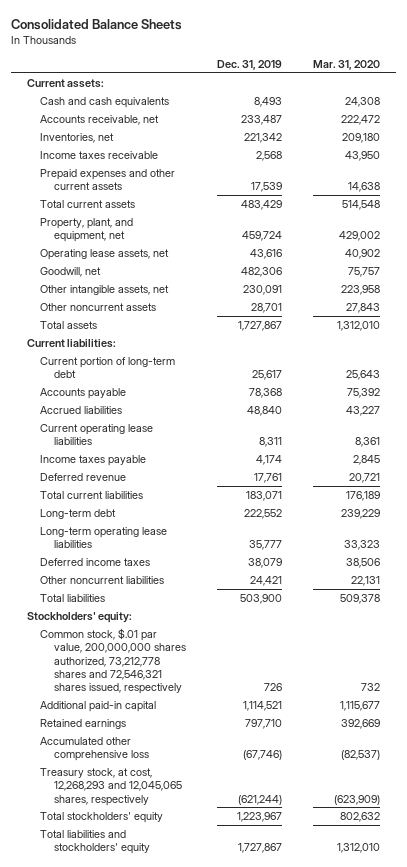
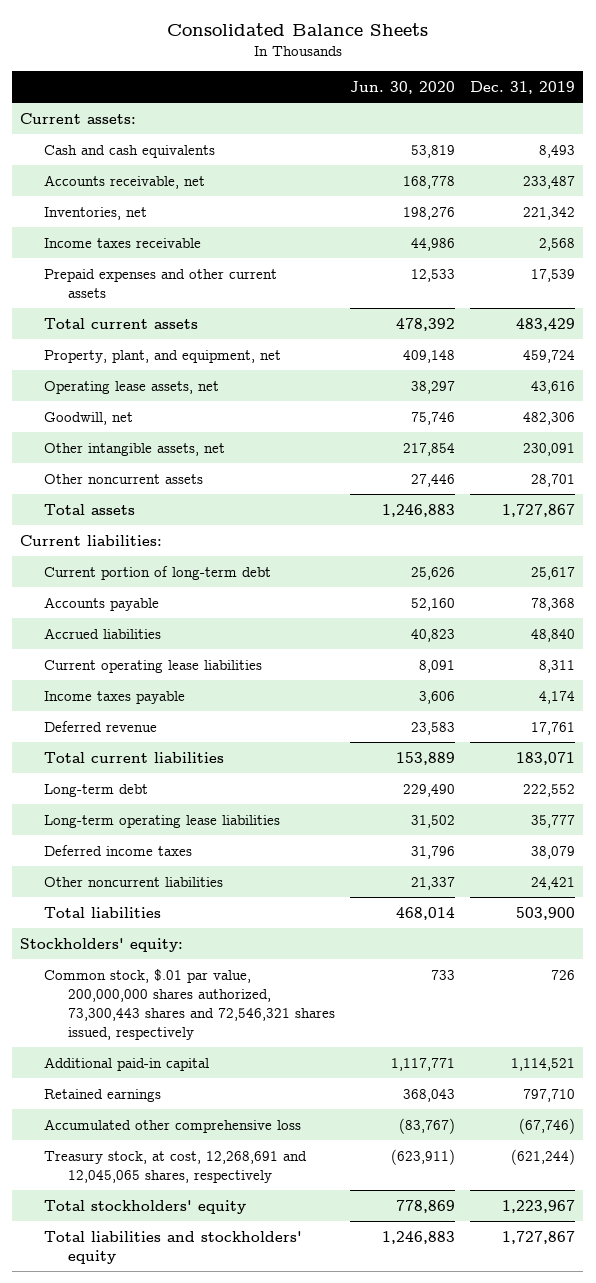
[312,59,380,70] Mar. 31, 2020 -> none
none -> [350,80,456,94] Jun. 30, 2020
[40,627,186,695] Common stock, $.01 par value, 200,000,000 shares authorized, 73,212,778 shares and 72,546,321 shares issued, respectively -> [43,968,335,1040] Common stock, $.01 par value, 200,000,000 shares authorized, 73,300,443 shares and 72,546,321 shares issued, respectively
[40,767,182,806] Treasury stock, at cost, 12,268,293 and 12,045,065 shares, respectively -> [43,1150,307,1183] Treasury stock, at cost, 12,268,691 and 12,045,065 shares, respectively

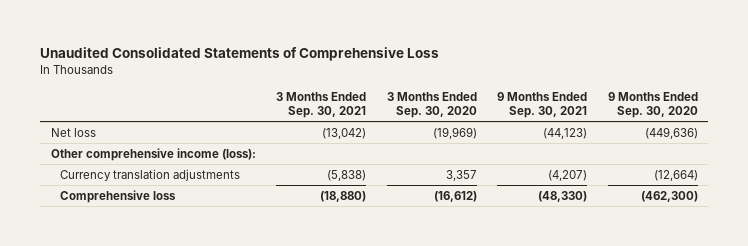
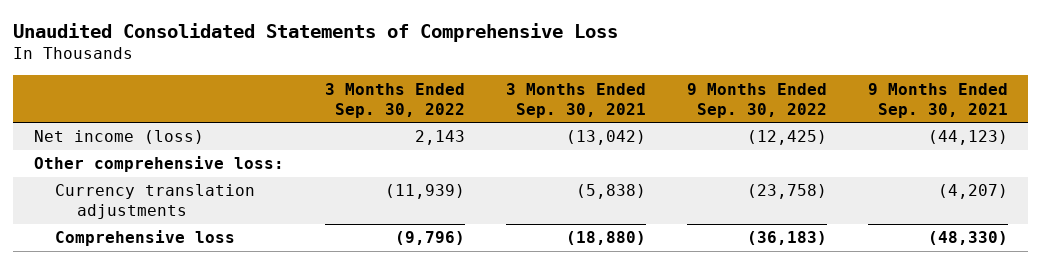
[386,91,477,119] 3 Months Ended Sep. 30, 2020 -> none
[607,91,698,119] 9 Months Ended Sep. 30, 2020 -> none
none -> [324,82,465,118] 3 Months Ended Sep. 30, 2022
none -> [686,82,827,118] 9 Months Ended Sep. 30, 2022
[50,127,96,137] Net loss -> [33,130,204,145] Net income (loss)
[50,147,256,161] Other comprehensive income (loss): -> [33,156,284,173] Other comprehensive loss:

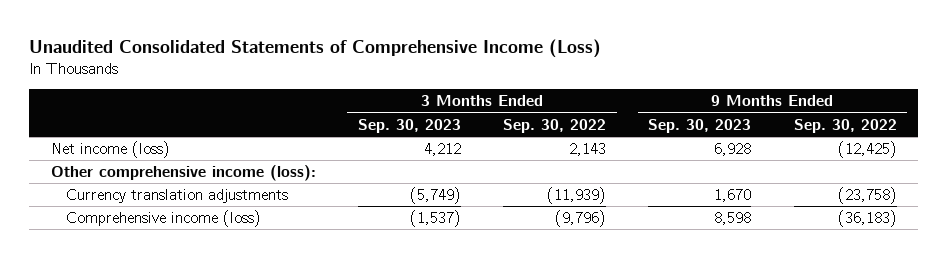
[13,22,619,42] Unaudited Consolidated Statements of Comprehensive Loss -> [29,39,602,59] Unaudited Consolidated Statements of Comprehensive Income (Loss)
[505,82,646,118] 3 Months Ended Sep. 30, 2021 -> none
[867,82,1008,118] 9 Months Ended Sep. 30, 2021 -> none
none -> [357,118,461,133] Sep. 30, 2023
none -> [648,118,752,133] Sep. 30, 2023
[33,156,284,173] Other comprehensive loss: -> [50,164,316,181] Other comprehensive income (loss):
[55,230,236,247] Comprehensive loss -> [66,209,262,227] Comprehensive income (loss)

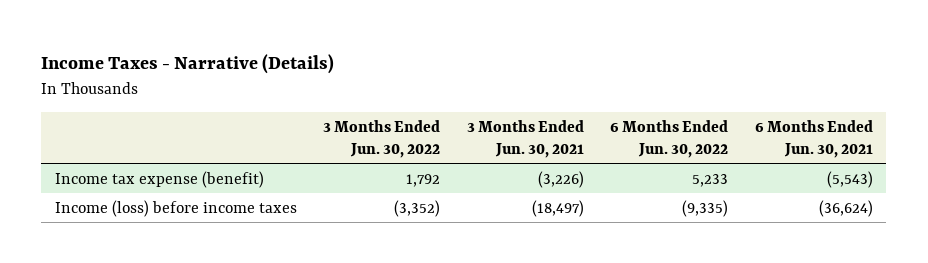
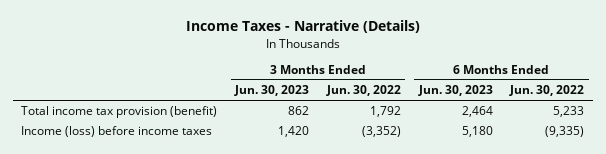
[466,119,584,158] 3 Months Ended Jun. 30, 2021 -> none
[755,119,874,158] 6 Months Ended Jun. 30, 2021 -> none
none -> [234,85,310,97] Jun. 30, 2023
none -> [417,85,493,97] Jun. 30, 2023
[54,170,264,188] Income tax expense (benefit) -> [21,106,218,119] Total income tax provision (benefit)

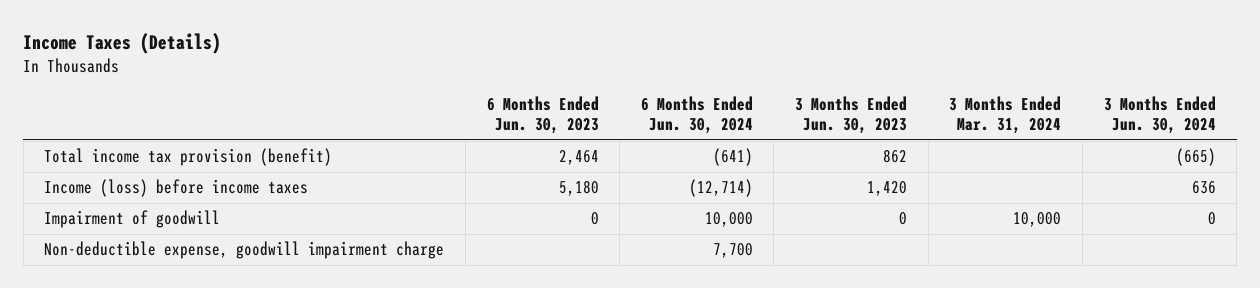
[185,20,420,34] Income Taxes - Narrative (Details) -> [23,33,222,55] Income Taxes (Details)
[325,85,401,97] Jun. 30, 2022 -> none
[509,85,585,97] Jun. 30, 2022 -> none
none -> [640,96,753,135] 6 Months Ended Jun. 30, 2024
none -> [949,96,1062,135] 3 Months Ended Mar. 31, 2024
none -> [1103,96,1216,135] 3 Months Ended Jun. 30, 2024
none -> [44,210,221,229] Impairment of goodwill
none -> [44,241,445,260] Non-deductible expense, goodwill impairment charge

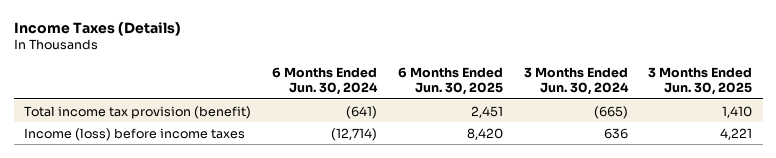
[486,96,599,135] 6 Months Ended Jun. 30, 2023 -> none
[795,96,908,135] 3 Months Ended Jun. 30, 2023 -> none
[949,96,1062,135] 3 Months Ended Mar. 31, 2024 -> none
none -> [397,67,503,96] 6 Months Ended Jun. 30, 2025
none -> [648,67,753,96] 3 Months Ended Jun. 30, 2025
[44,210,221,229] Impairment of goodwill -> none
[44,241,445,260] Non-deductible expense, goodwill impairment charge -> none

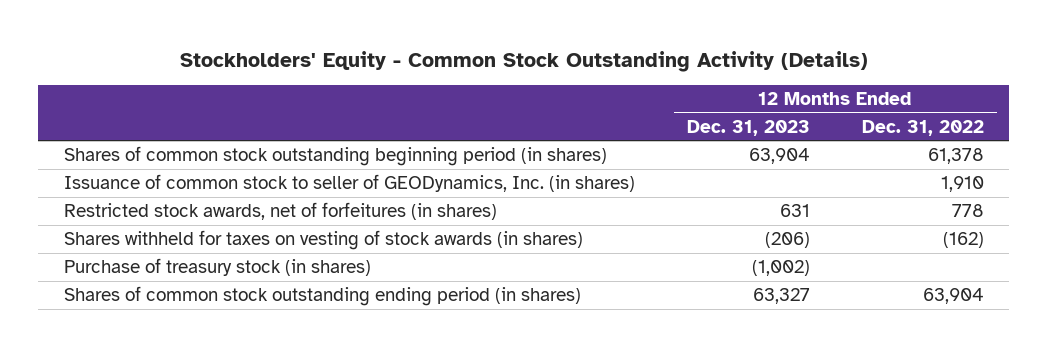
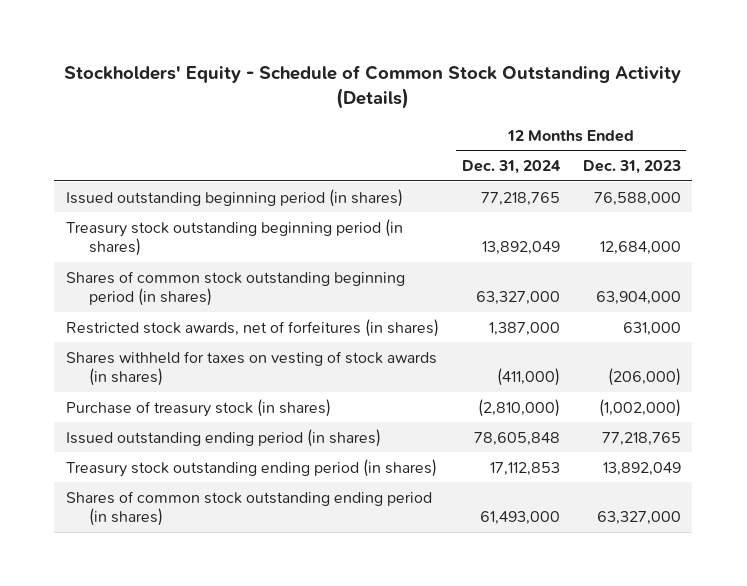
[179,50,868,72] Stockholders' Equity - Common Stock Outstanding Activity (Details) -> [64,65,682,110] Stockholders' Equity - Schedule of Common Stock Outstanding Activity (Details)
[861,119,984,136] Dec. 31, 2022 -> none
none -> [461,160,561,175] Dec. 31, 2024
[63,174,635,193] Issuance of common stock to seller of GEODynamics, Inc. (in shares) -> none
none -> [65,188,403,207] Issued outstanding beginning period (in shares)
none -> [65,218,403,257] Treasury stock outstanding beginning period (in shares)
[748,148,810,165] 63,904 -> [595,291,681,306] 63,904,000
[779,204,810,218] 631 -> [622,321,681,336] 631,000
[764,232,810,249] (206) -> [607,368,681,387] (206,000)
[751,260,810,277] (1,002) -> [598,398,681,417] (1,002,000)
none -> [65,428,381,447] Issued outstanding ending period (in shares)
none -> [65,458,437,477] Treasury stock outstanding ending period (in shares)
[752,288,810,305] 63,327 -> [596,511,681,526] 63,327,000

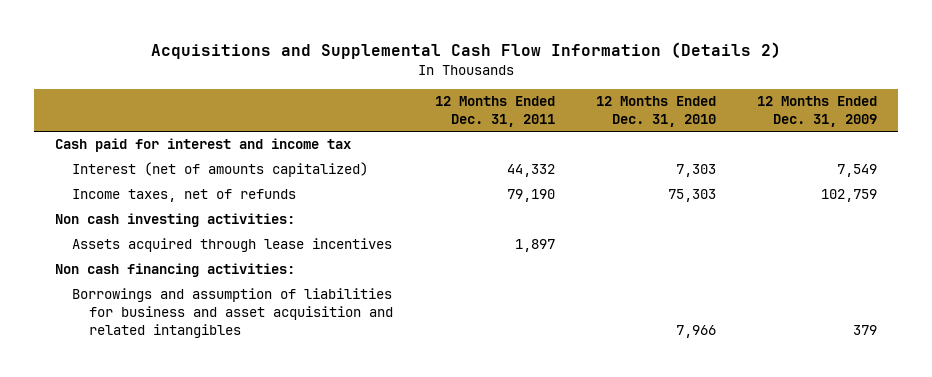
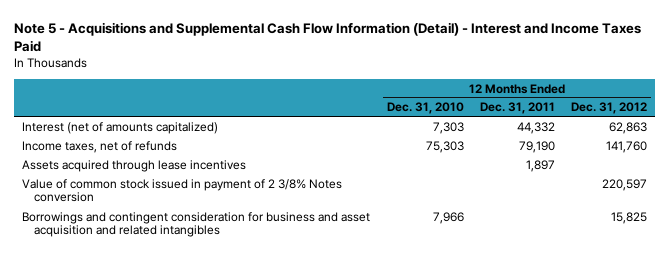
[151,41,782,59] Acquisitions and Supplemental Cash Flow Information (Details 2) -> [14,21,642,53] Note 5 - Acquisitions and Supplemental Cash Flow Information (Detail) - Interest and Income Taxes Paid
[757,96,878,128] 12 Months Ended Dec. 31, 2009 -> none
none -> [571,102,648,115] Dec. 31, 2012
[54,138,351,153] Cash paid for interest and income tax -> none
[54,213,295,228] Non cash investing activities: -> none
[54,263,295,278] Non cash financing activities: -> none
none -> [22,178,343,203] Value of common stock issued in payment of 2 3/8% Notes conversion
[72,288,394,339] Borrowings and assumption of liabilities for business and asset acquisition and related intangibles -> [22,211,371,238] Borrowings and contingent consideration for business and asset acquisition and related intangibles

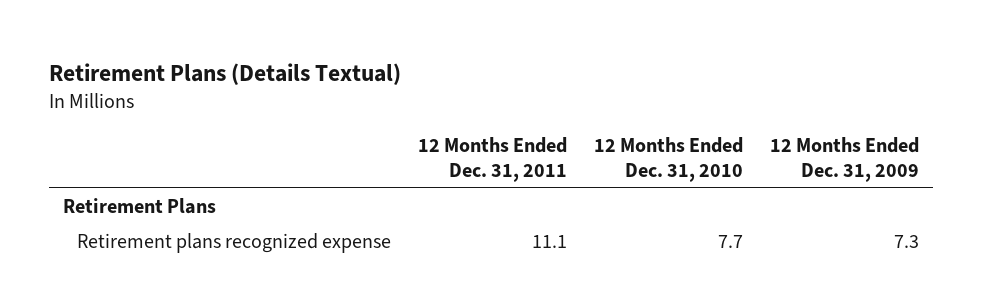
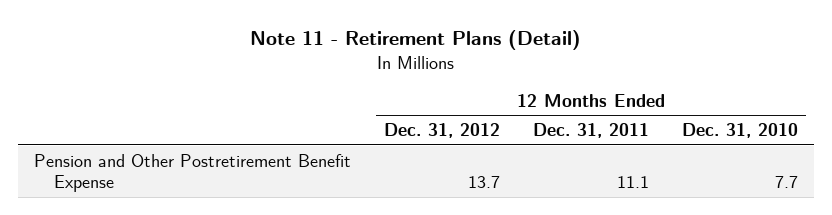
[49,62,402,85] Retirement Plans (Details Textual) -> [250,30,582,51] Note 11 - Retirement Plans (Detail)
[770,137,920,183] 12 Months Ended Dec. 31, 2009 -> none
none -> [384,123,501,139] Dec. 31, 2012
[62,198,216,215] Retirement Plans -> none
[77,233,392,254] Retirement plans recognized expense -> [34,153,352,193] Pension and Other Postretirement Benefit Expense

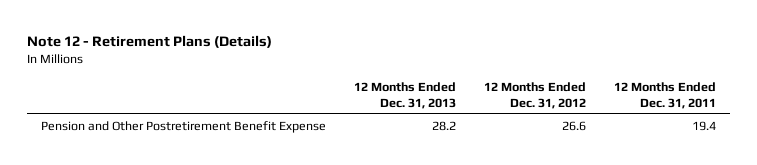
[250,30,582,51] Note 11 - Retirement Plans (Detail) -> [26,35,272,49] Note 12 - Retirement Plans (Details)
[681,123,798,139] Dec. 31, 2010 -> none
none -> [353,82,456,109] 12 Months Ended Dec. 31, 2013
[468,176,501,189] 13.7 -> [562,121,587,132] 26.6
[617,176,650,189] 11.1 -> [692,121,717,132] 19.4

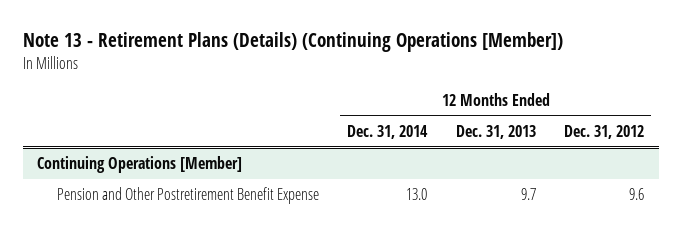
[26,35,272,49] Note 12 - Retirement Plans (Details) -> [22,32,563,53] Note 13 - Retirement Plans (Details) (Continuing Operations [Member])
[614,82,717,109] 12 Months Ended Dec. 31, 2011 -> none
none -> [347,125,429,140] Dec. 31, 2014
none -> [36,156,242,174] Continuing Operations [Member]
[431,121,456,132] 28.2 -> [520,188,536,201] 9.7
[562,121,587,132] 26.6 -> [629,188,645,201] 9.6

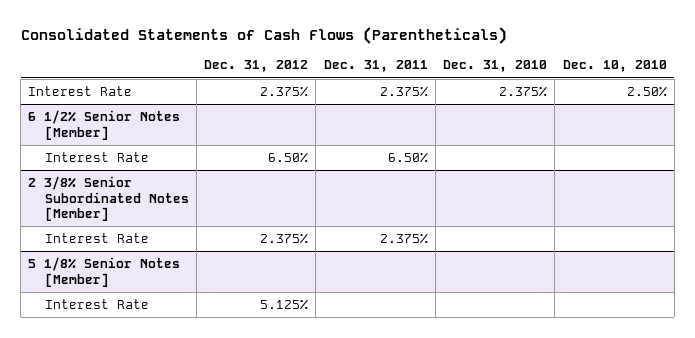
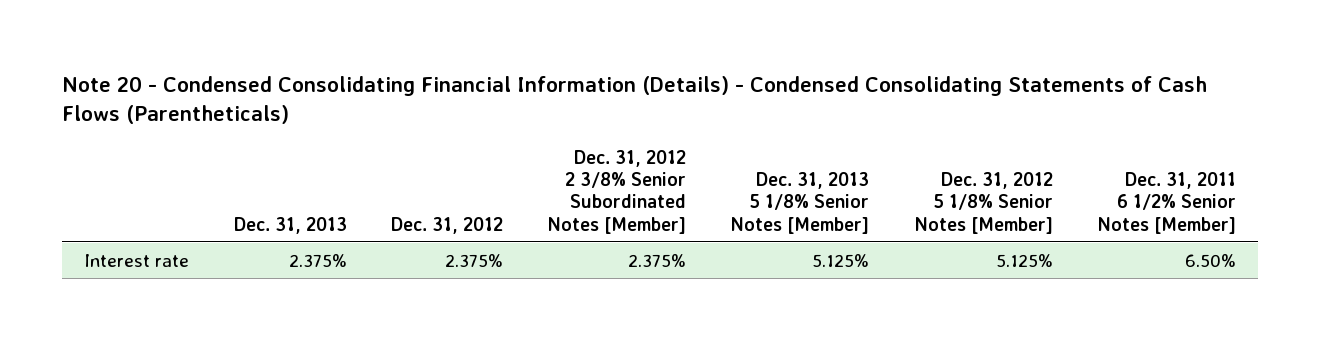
[20,27,507,45] Consolidated Statements of Cash Flows (Parentheticals) -> [62,75,1208,125] Note 20 - Condensed Consolidating Financial Information (Details) - Condensed Consolidating Statements of Cash Flows (Parentheticals)
[323,60,428,73] Dec. 31, 2011 -> none
[443,60,548,73] Dec. 31, 2010 -> none
[562,60,667,73] Dec. 10, 2010 -> none
none -> [233,216,347,234] Dec. 31, 2013
none -> [547,150,687,234] Dec. 31, 2012 2 3/8% Senior Subordinated Notes [Member]
none -> [730,172,870,234] Dec. 31, 2013 5 1/8% Senior Notes [Member]
none -> [913,172,1053,234] Dec. 31, 2012 5 1/8% Senior Notes [Member]
none -> [1096,172,1236,234] Dec. 31, 2011 6 1/2% Senior Notes [Member]
[28,109,181,140] 6 1/2% Senior Notes [Member] -> none
[44,151,149,162] Interest Rate -> none
[28,175,189,222] 2 3/8% Senior Subordinated Notes [Member] -> none
[44,232,149,243] Interest Rate -> none
[28,256,181,287] 5 1/8% Senior Notes [Member] -> none
[44,298,149,309] Interest Rate -> none
[28,85,133,96] Interest Rate -> [84,254,190,268] Interest rate

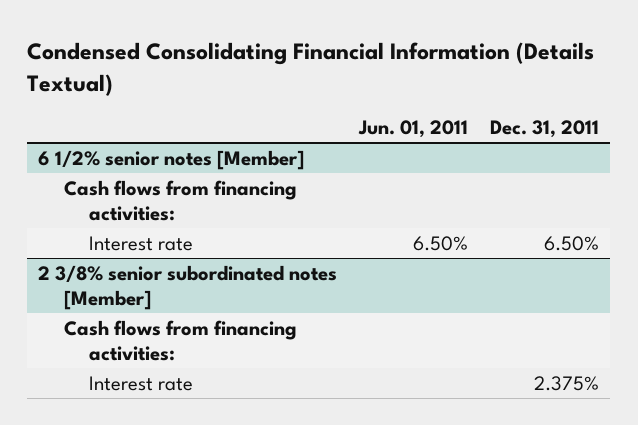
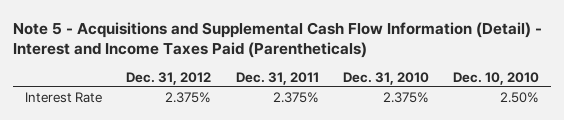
[27,42,595,97] Condensed Consolidating Financial Information (Details Textual) -> [12,21,542,59] Note 5 - Acquisitions and Supplemental Cash Flow Information (Detail) - Interest and Income Taxes Paid (Parentheticals)
[358,119,469,138] Jun. 01, 2011 -> none
none -> [126,71,212,85] Dec. 31, 2012
none -> [343,71,430,85] Dec. 31, 2010
none -> [453,71,540,85] Dec. 10, 2010
[38,149,305,170] 6 1/2% senior notes [Member] -> none
[63,179,297,221] Cash flows from financing activities: -> none
[38,264,338,310] 2 3/8% senior subordinated notes [Member] -> none
[63,319,297,361] Cash flows from financing activities: -> none
[89,375,194,391] Interest rate -> none
[89,235,194,251] Interest rate -> [25,92,103,104] Interest Rate
[544,235,600,251] 6.50% -> [272,92,319,104] 2.375%

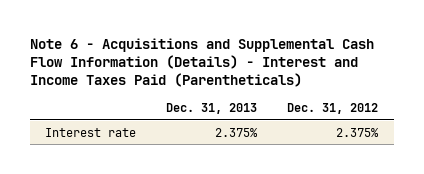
[12,21,542,59] Note 5 - Acquisitions and Supplemental Cash Flow Information (Detail) - Interest and Income Taxes Paid (Parentheticals) -> [30,37,375,87] Note 6 - Acquisitions and Supplemental Cash Flow Information (Details) - Interest and Income Taxes Paid (Parentheticals)
[235,71,319,85] Dec. 31, 2011 -> none
[343,71,430,85] Dec. 31, 2010 -> none
[453,71,540,85] Dec. 10, 2010 -> none
none -> [166,103,258,115] Dec. 31, 2013
[25,92,103,104] Interest Rate -> [45,127,137,137] Interest rate

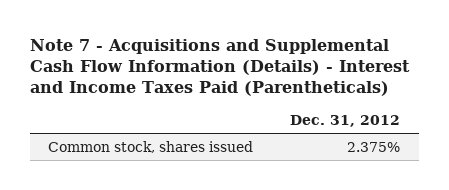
[30,37,375,87] Note 6 - Acquisitions and Supplemental Cash Flow Information (Details) - Interest and Income Taxes Paid (Parentheticals) -> [29,39,410,97] Note 7 - Acquisitions and Supplemental Cash Flow Information (Details) - Interest and Income Taxes Paid (Parentheticals)
[166,103,258,115] Dec. 31, 2013 -> none
[45,127,137,137] Interest rate -> [48,141,254,154] Common stock, shares issued

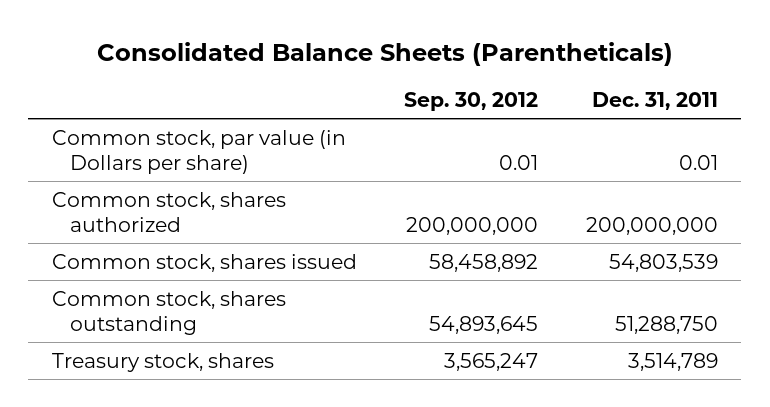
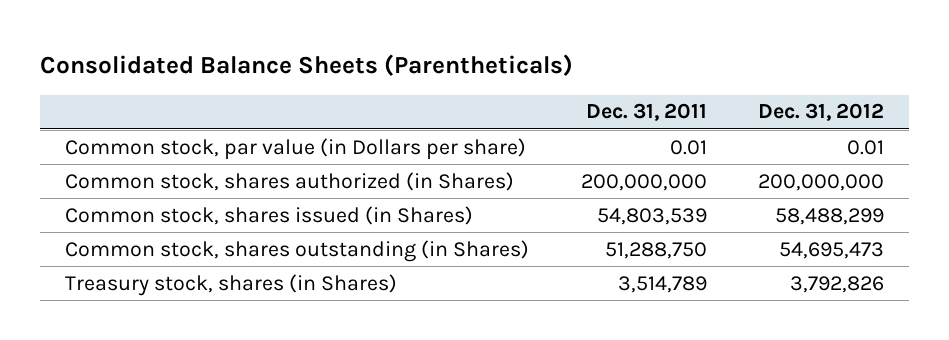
[404,91,539,111] Sep. 30, 2012 -> none
none -> [757,103,884,122] Dec. 31, 2012
[52,191,287,232] Common stock, shares authorized -> [65,171,515,191] Common stock, shares authorized (in Shares)
[52,253,358,272] Common stock, shares issued -> [65,205,474,225] Common stock, shares issued (in Shares)
[52,290,287,335] Common stock, shares outstanding -> [65,239,530,262] Common stock, shares outstanding (in Shares)
[52,352,275,372] Treasury stock, shares -> [65,273,398,296] Treasury stock, shares (in Shares)

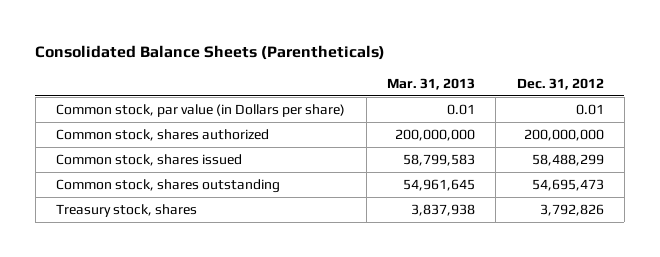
[585,103,707,122] Dec. 31, 2011 -> none
none -> [386,78,475,91] Mar. 31, 2013
[65,171,515,191] Common stock, shares authorized (in Shares) -> [56,128,270,141] Common stock, shares authorized
[65,205,474,225] Common stock, shares issued (in Shares) -> [56,153,243,166] Common stock, shares issued
[65,239,530,262] Common stock, shares outstanding (in Shares) -> [56,178,281,193] Common stock, shares outstanding
[65,273,398,296] Treasury stock, shares (in Shares) -> [56,203,198,217] Treasury stock, shares

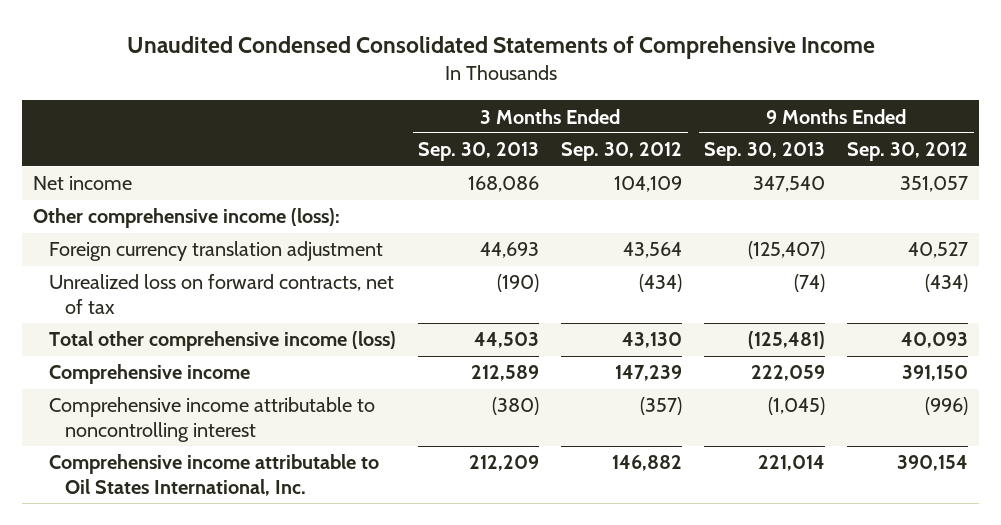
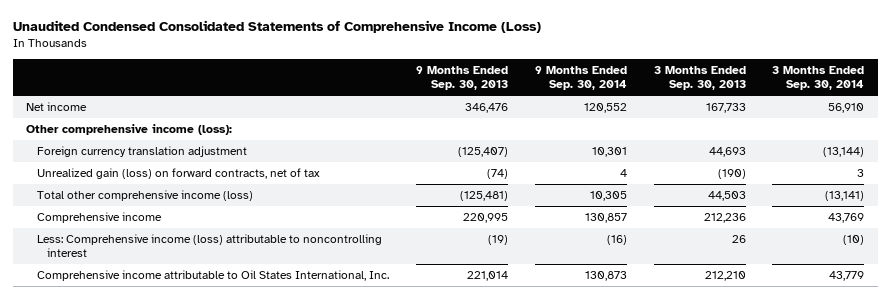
[126,36,875,60] Unaudited Condensed Consolidated Statements of Comprehensive Income -> [12,20,541,34] Unaudited Condensed Consolidated Statements of Comprehensive Income (Loss)
[561,142,683,162] Sep. 30, 2012 -> none
[847,142,969,162] Sep. 30, 2012 -> none
none -> [534,66,627,91] 9 Months Ended Sep. 30, 2014
none -> [772,66,865,91] 3 Months Ended Sep. 30, 2014
[468,176,540,193] 168,086 -> [705,103,746,114] 167,733
[753,176,826,193] 347,540 -> [464,103,508,114] 346,476
[49,274,395,315] Unrealized loss on forward contracts, net of tax -> [36,168,320,180] Unrealized gain (loss) on forward contracts, net of tax
[471,365,540,382] 212,589 -> [703,213,746,224] 212,236
[751,365,826,382] 222,059 -> [462,213,508,224] 220,995
[49,397,376,443] Comprehensive income attributable to noncontrolling interest -> [36,234,382,257] Less: Comprehensive income (loss) attributable to noncontrolling interest
[492,397,540,416] (380) -> [731,235,746,244] 26
[768,397,826,416] (1,045) -> [487,235,508,246] (19)
[469,455,540,472] 212,209 -> [704,271,746,282] 212,210

